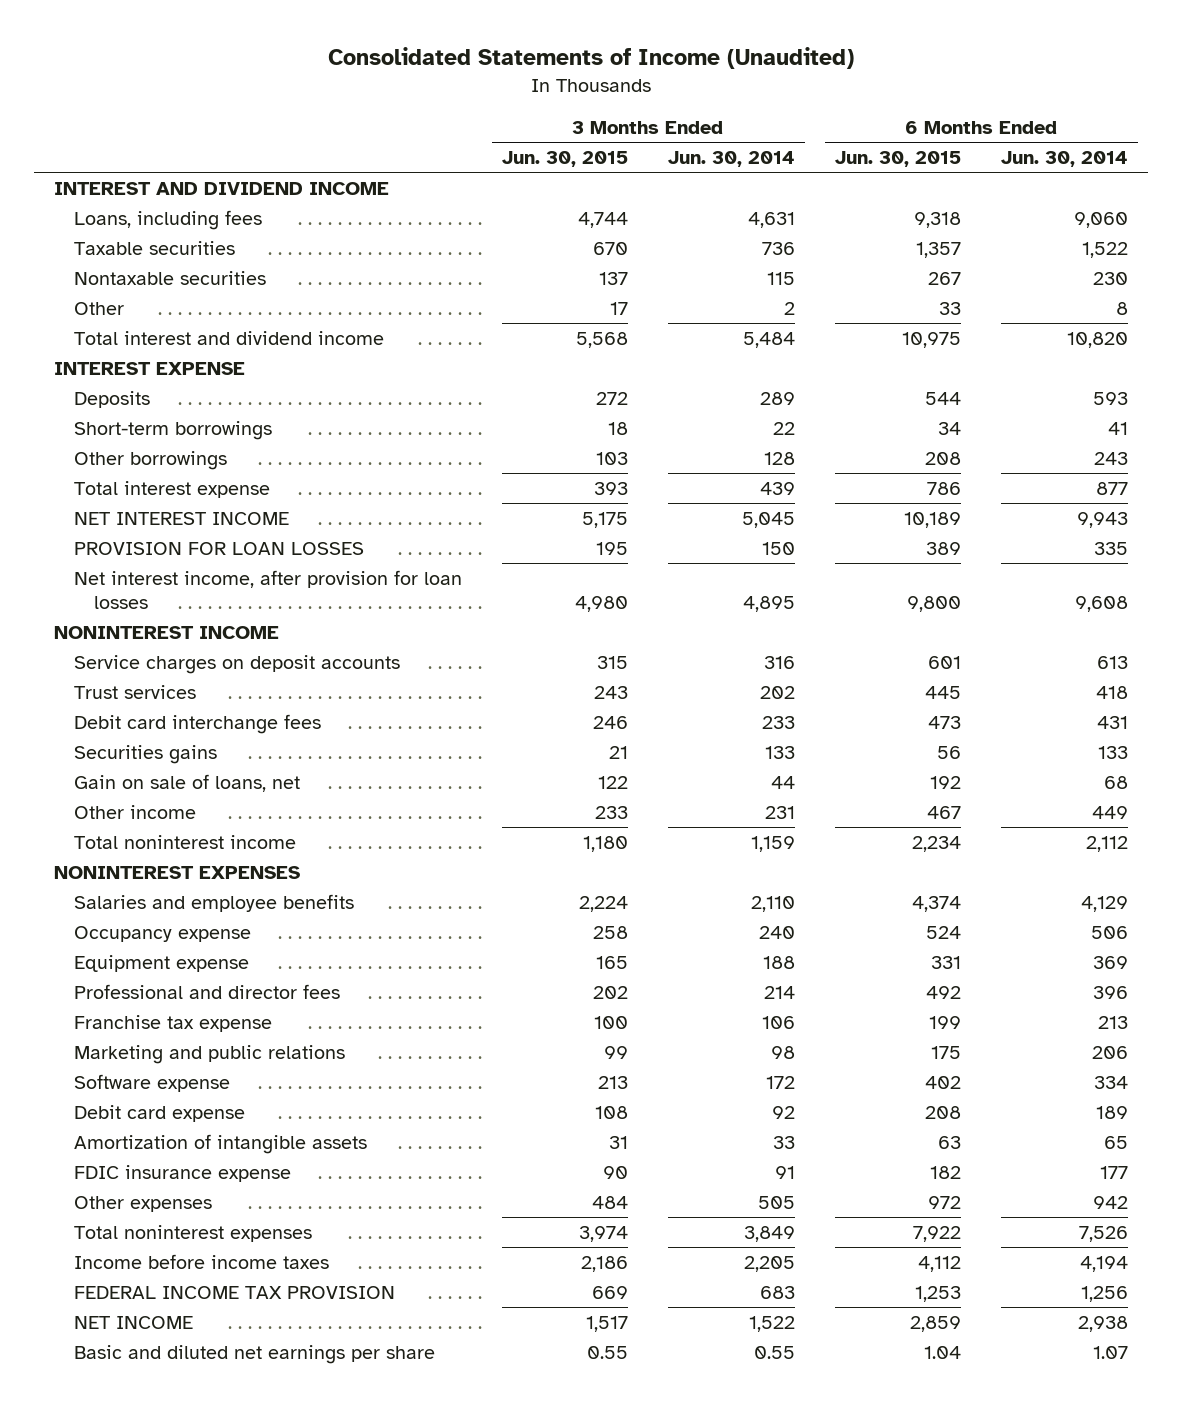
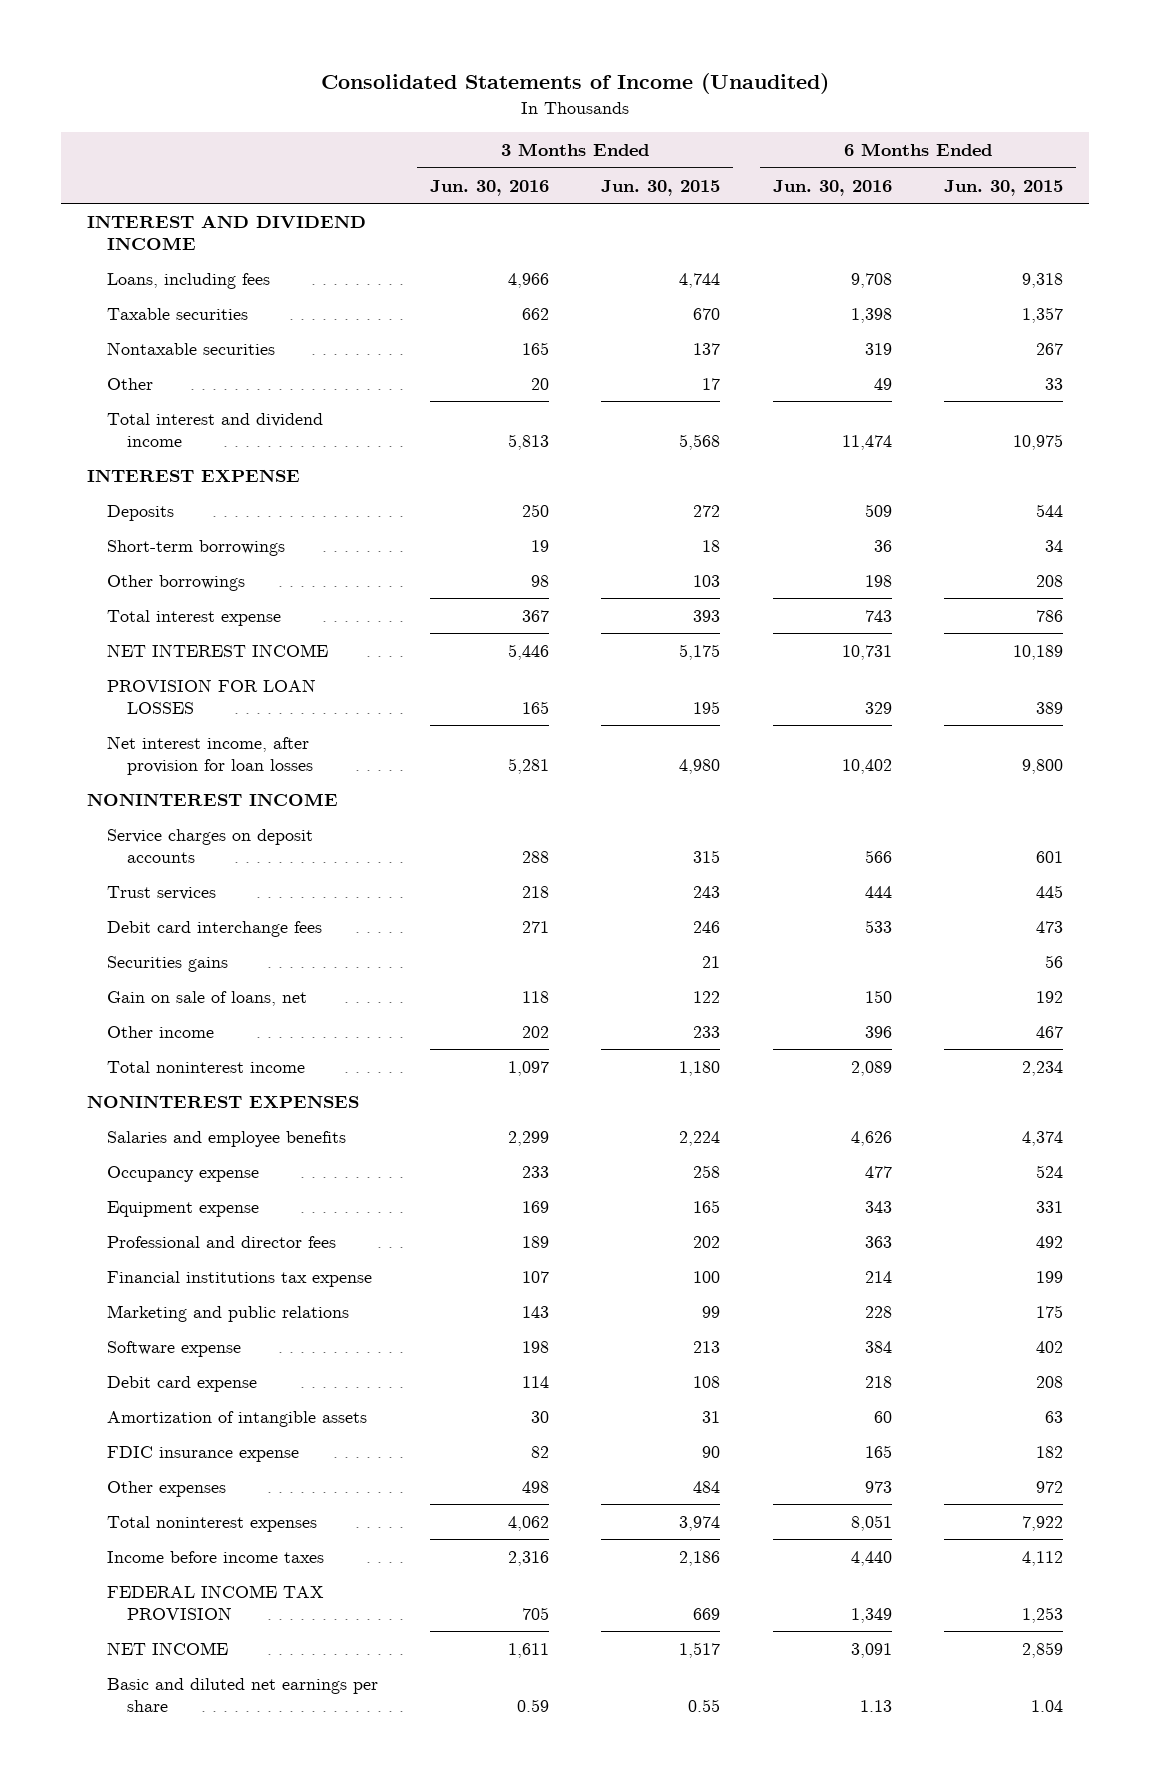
[667,151,795,168] Jun. 30, 2014 -> none
[1000,151,1128,168] Jun. 30, 2014 -> none
none -> [430,179,550,196] Jun. 30, 2016
none -> [772,179,892,196] Jun. 30, 2016
[73,1014,272,1032] Franchise tax expense -> [107,1270,373,1287] Financial institutions tax expense

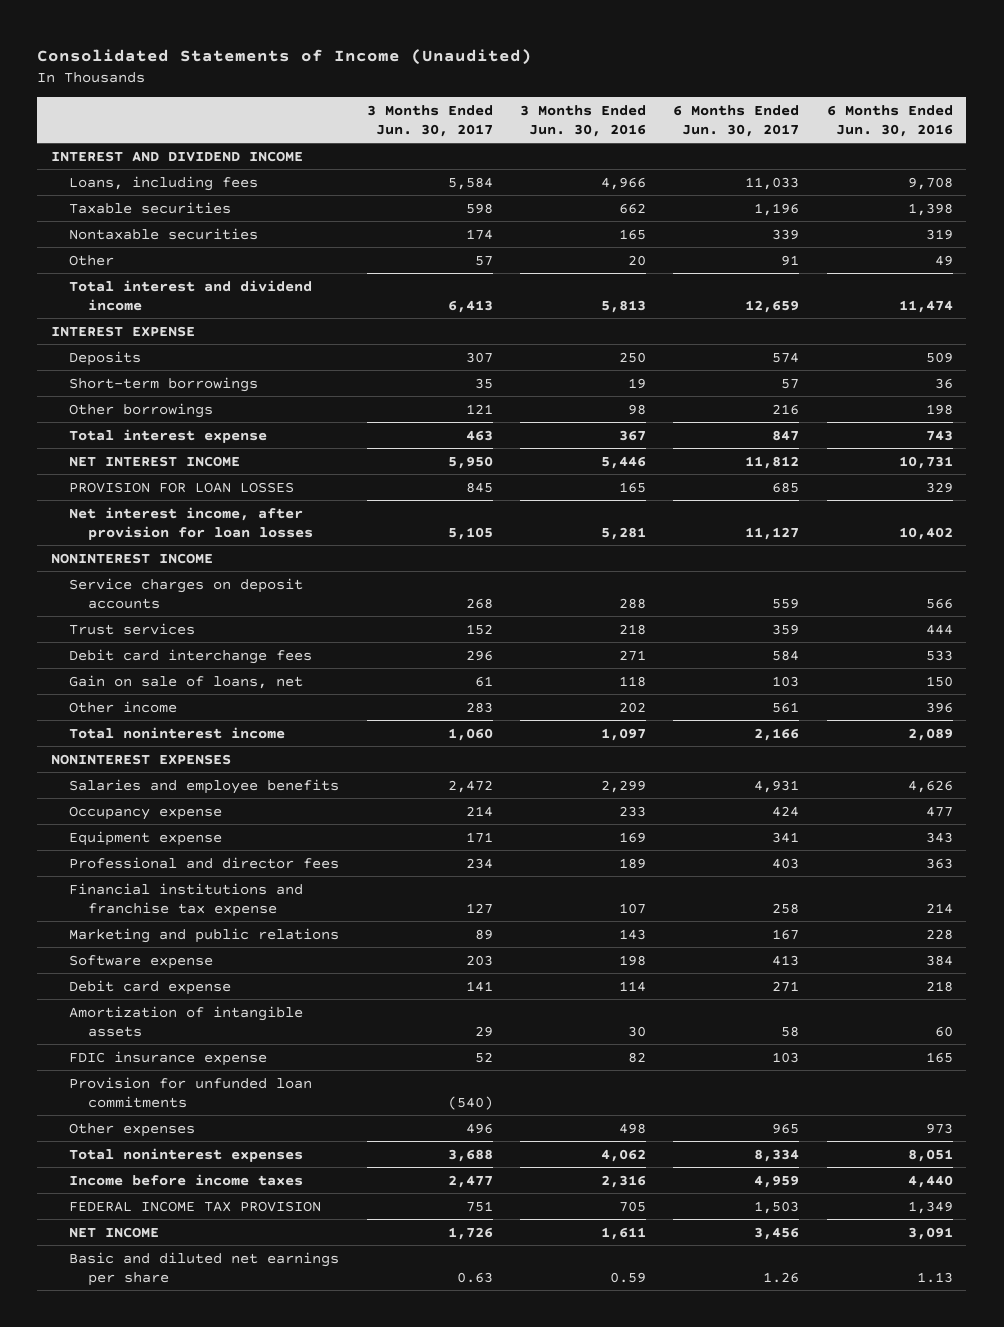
[601,179,721,196] Jun. 30, 2015 -> none
[943,179,1063,196] Jun. 30, 2015 -> none
none -> [366,104,493,137] 3 Months Ended Jun. 30, 2017
none -> [673,104,800,137] 6 Months Ended Jun. 30, 2017
[107,955,229,972] Securities gains -> none
[107,1270,373,1287] Financial institutions tax expense -> [69,882,304,917] Financial institutions and franchise tax expense
none -> [69,1076,313,1108] Provision for unfunded loan commitments

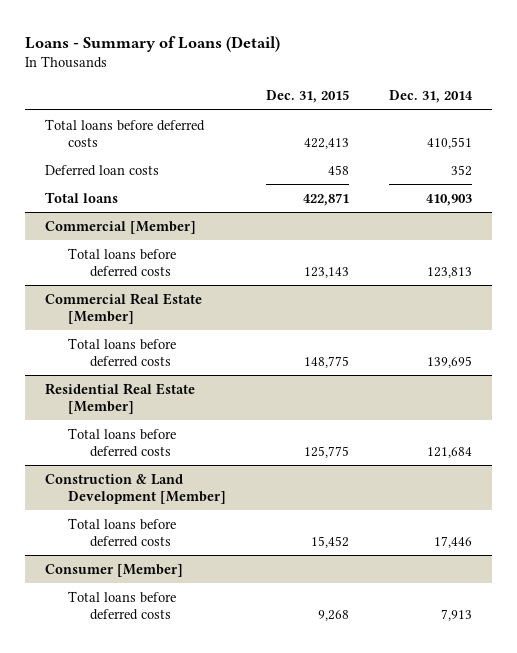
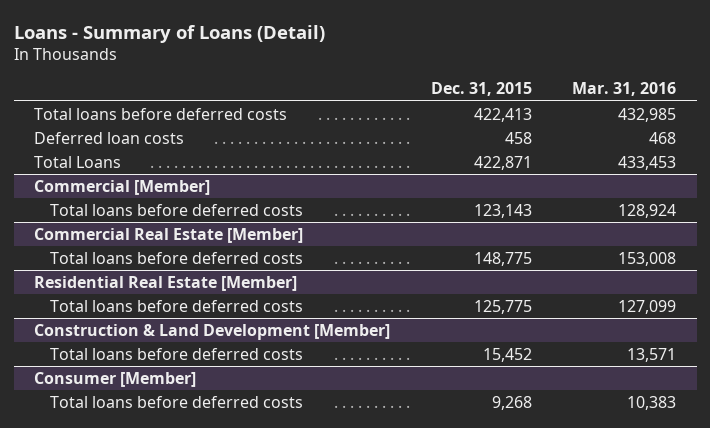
[389,90,474,104] Dec. 31, 2014 -> none
none -> [572,82,677,97] Mar. 31, 2016
[45,191,119,203] Total loans -> [33,155,121,168] Total Loans

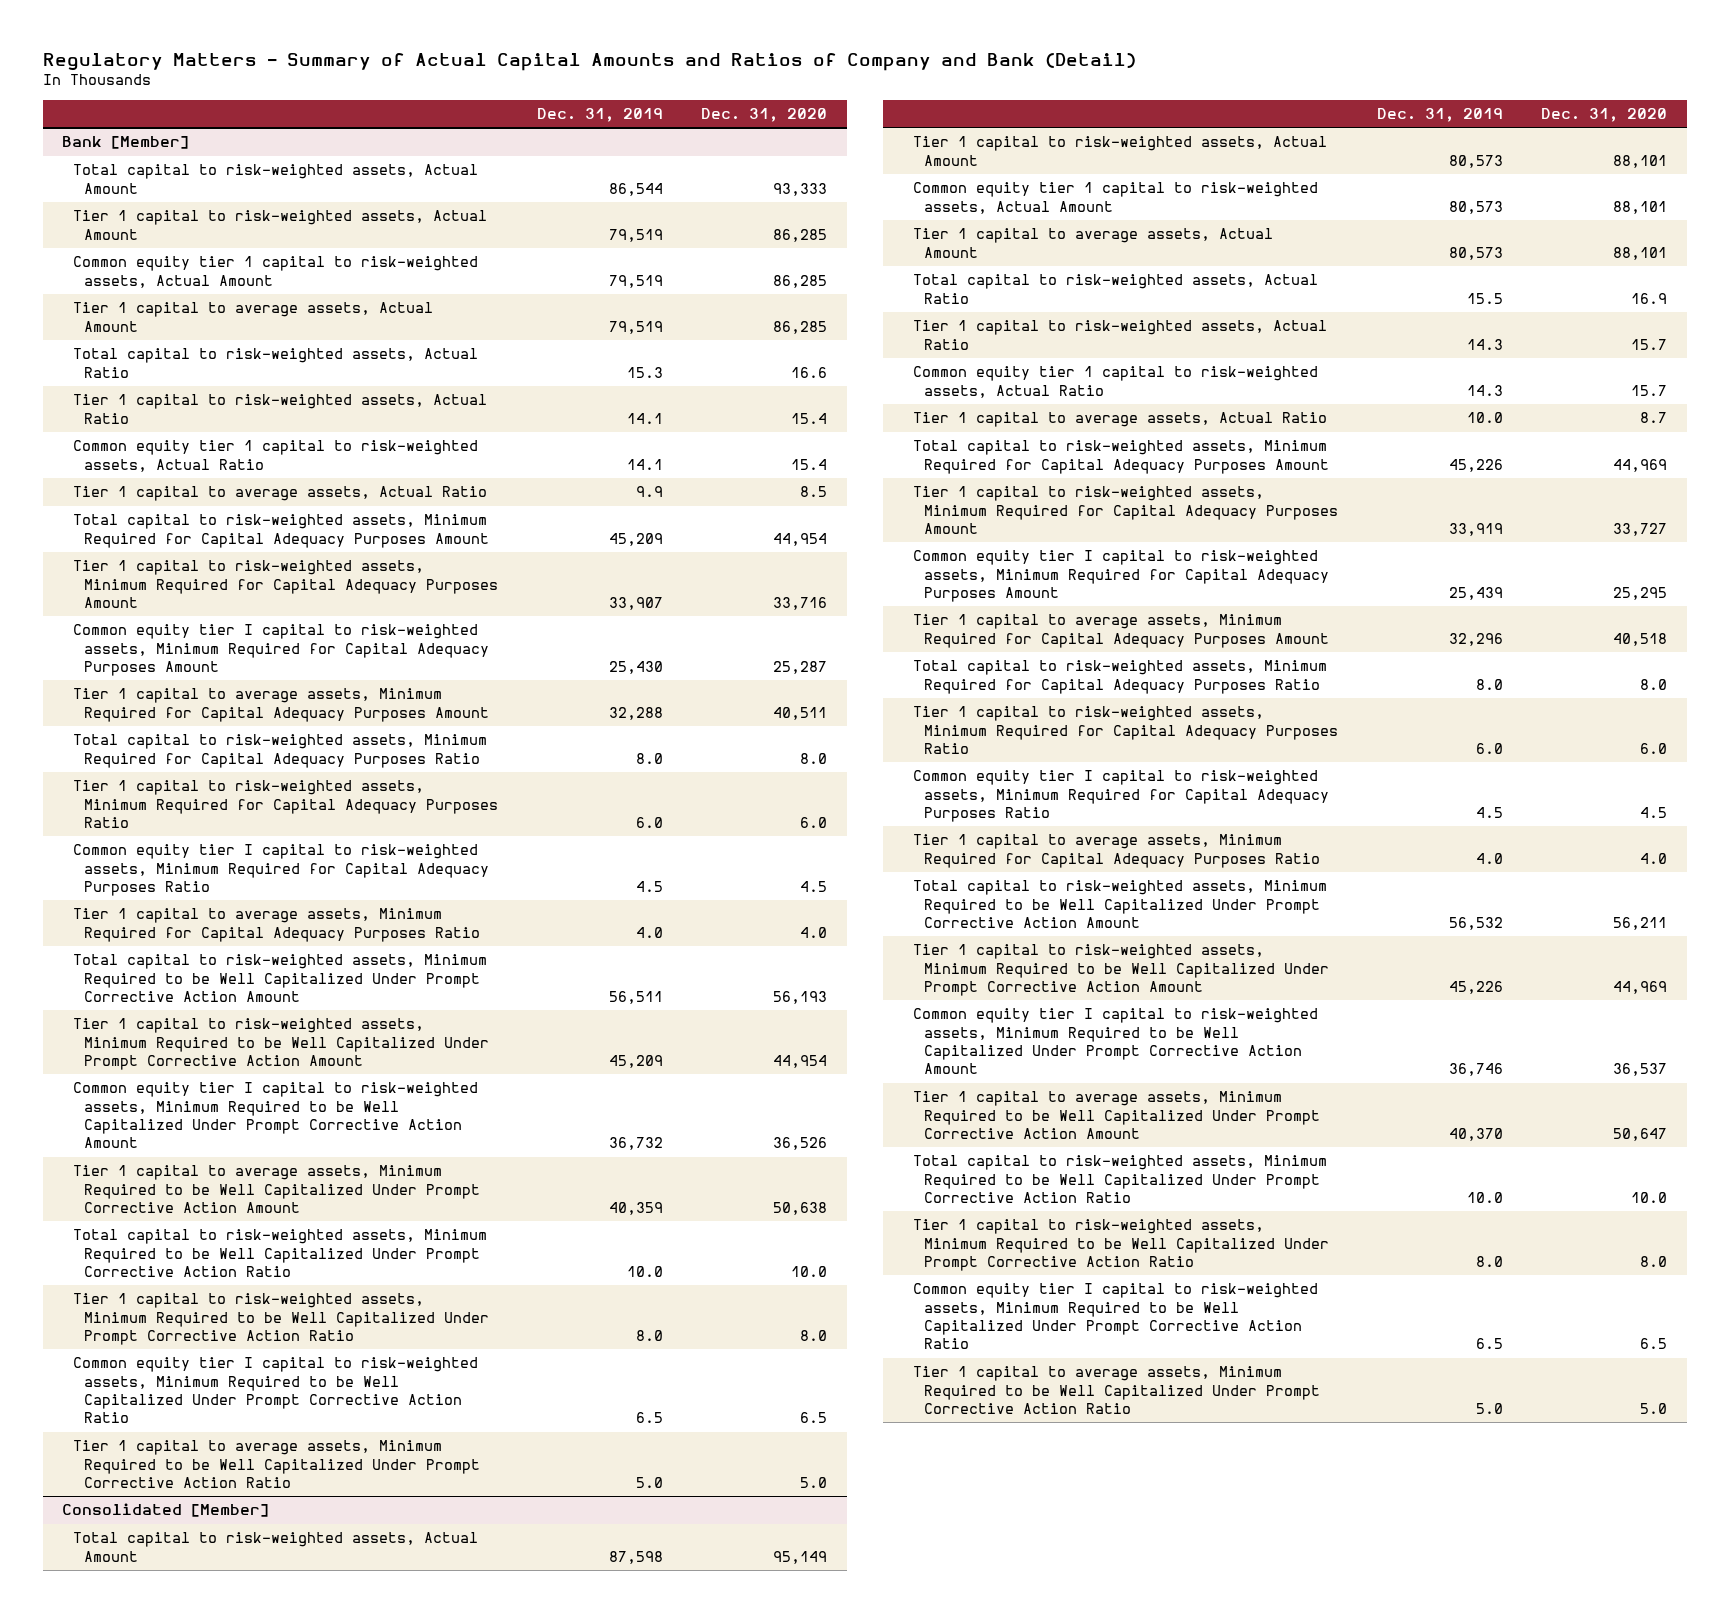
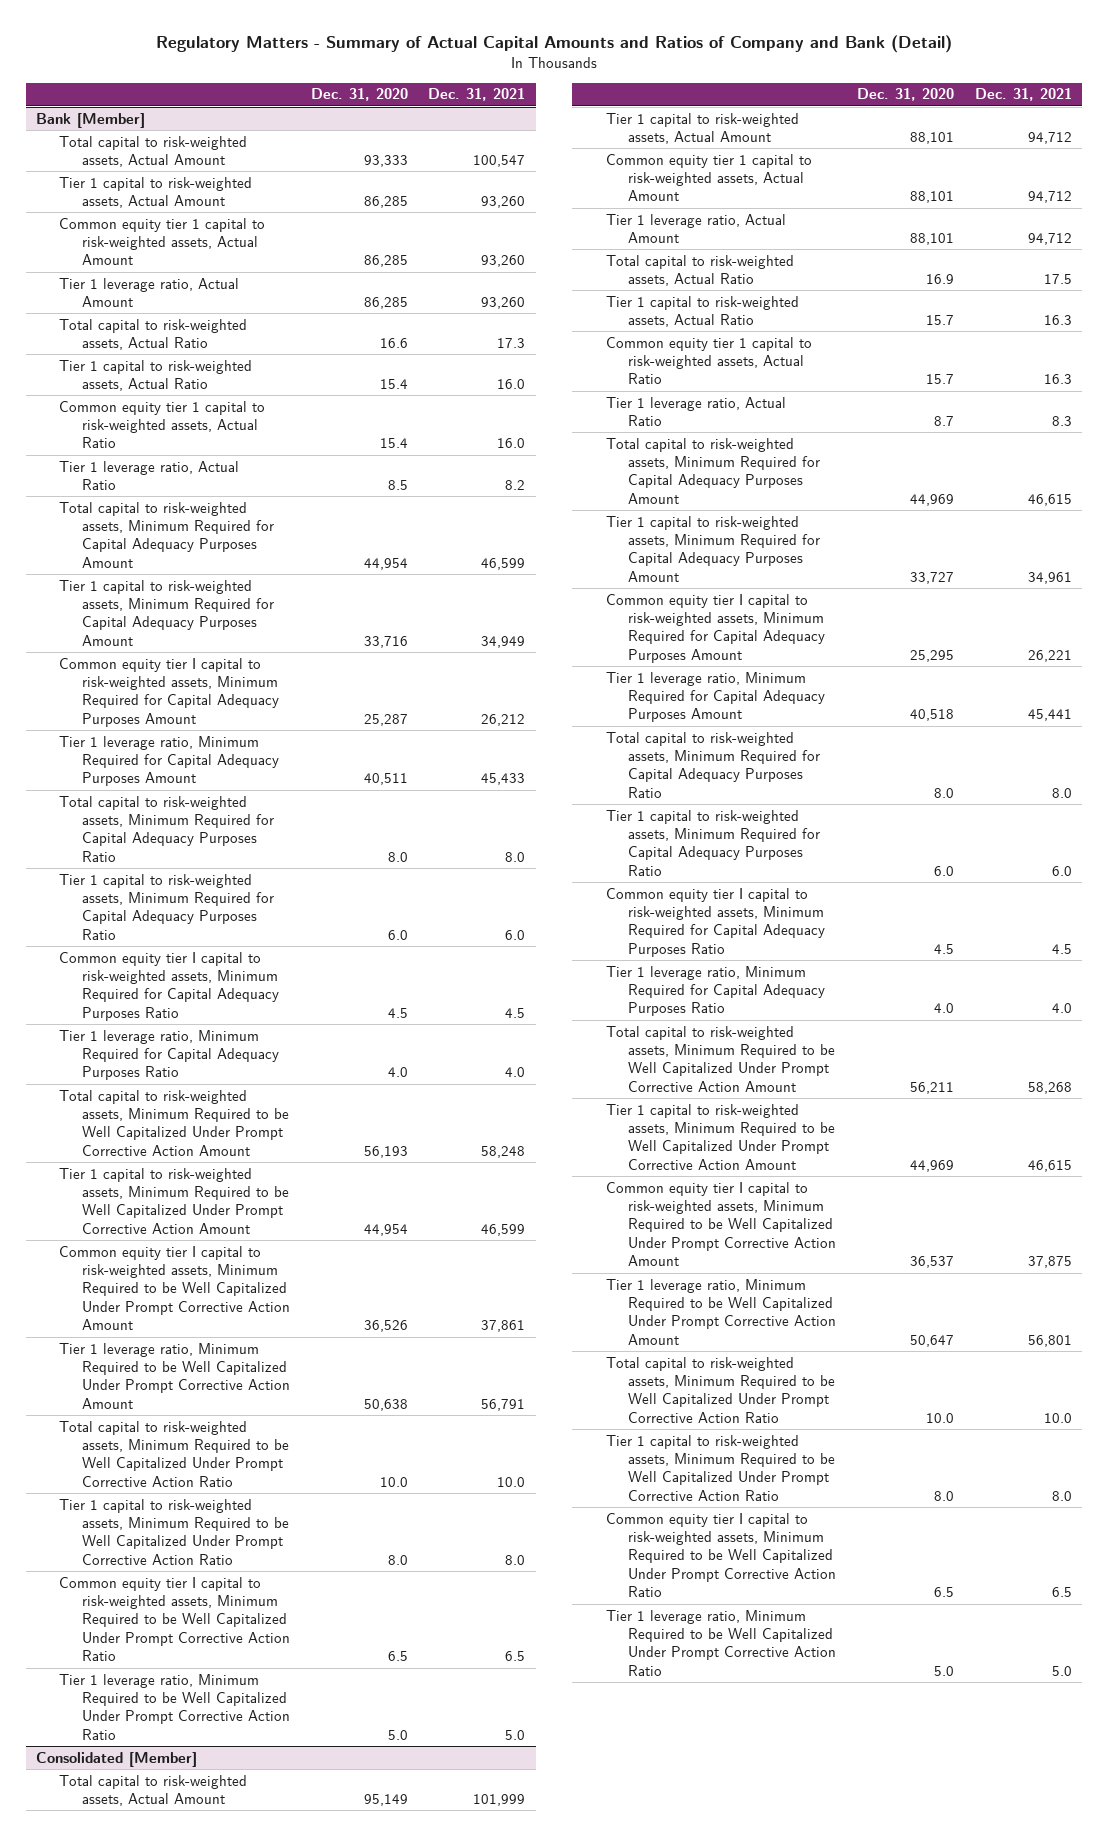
[536,108,663,123] Dec. 31, 2019 -> none
none -> [428,88,526,102] Dec. 31, 2021
[73,302,434,332] Tier 1 capital to average assets, Actual Amount -> [58,277,239,307] Tier 1 leverage ratio, Actual Amount
[73,486,488,502] Tier 1 capital to average assets, Actual Ratio -> [58,460,239,490] Tier 1 leverage ratio, Actual Ratio
[73,688,490,722] Tier 1 capital to average assets, Minimum Required for Capital Adequacy Purposes Amount -> [58,735,279,787] Tier 1 leverage ratio, Minimum Required for Capital Adequacy Purposes Amount
[73,908,481,942] Tier 1 capital to average assets, Minimum Required for Capital Adequacy Purposes Ratio -> [58,1029,279,1081] Tier 1 leverage ratio, Minimum Required for Capital Adequacy Purposes Ratio
[73,1165,481,1214] Tier 1 capital to average assets, Minimum Required to be Well Capitalized Under Prompt Corrective Action Amount -> [58,1342,290,1409] Tier 1 leverage ratio, Minimum Required to be Well Capitalized Under Prompt Corrective Action Amount
[73,1440,481,1489] Tier 1 capital to average assets, Minimum Required to be Well Capitalized Under Prompt Corrective Action Ratio -> [58,1673,290,1740] Tier 1 leverage ratio, Minimum Required to be Well Capitalized Under Prompt Corrective Action Ratio
[913,228,1274,258] Tier 1 capital to average assets, Actual Amount -> [605,213,786,243] Tier 1 leverage ratio, Actual Amount
[913,412,1328,428] Tier 1 capital to average assets, Actual Ratio -> [605,396,786,426] Tier 1 leverage ratio, Actual Ratio
[913,614,1330,648] Tier 1 capital to average assets, Minimum Required for Capital Adequacy Purposes Amount -> [605,671,826,723] Tier 1 leverage ratio, Minimum Required for Capital Adequacy Purposes Amount
[913,834,1321,868] Tier 1 capital to average assets, Minimum Required for Capital Adequacy Purposes Ratio -> [605,965,826,1017] Tier 1 leverage ratio, Minimum Required for Capital Adequacy Purposes Ratio
[913,1091,1321,1140] Tier 1 capital to average assets, Minimum Required to be Well Capitalized Under Prompt Corrective Action Amount -> [605,1278,837,1345] Tier 1 leverage ratio, Minimum Required to be Well Capitalized Under Prompt Corrective Action Amount
[913,1366,1321,1415] Tier 1 capital to average assets, Minimum Required to be Well Capitalized Under Prompt Corrective Action Ratio -> [605,1609,837,1676] Tier 1 leverage ratio, Minimum Required to be Well Capitalized Under Prompt Corrective Action Ratio

